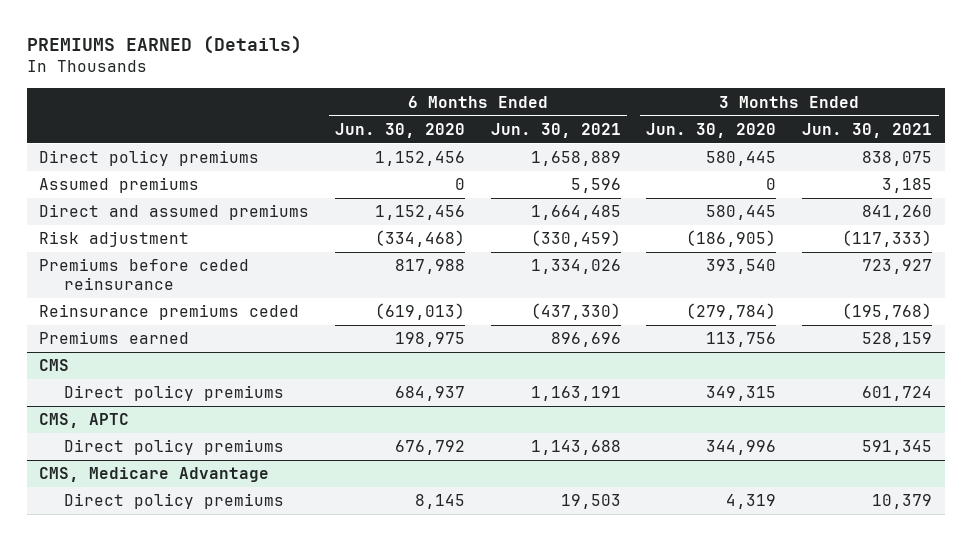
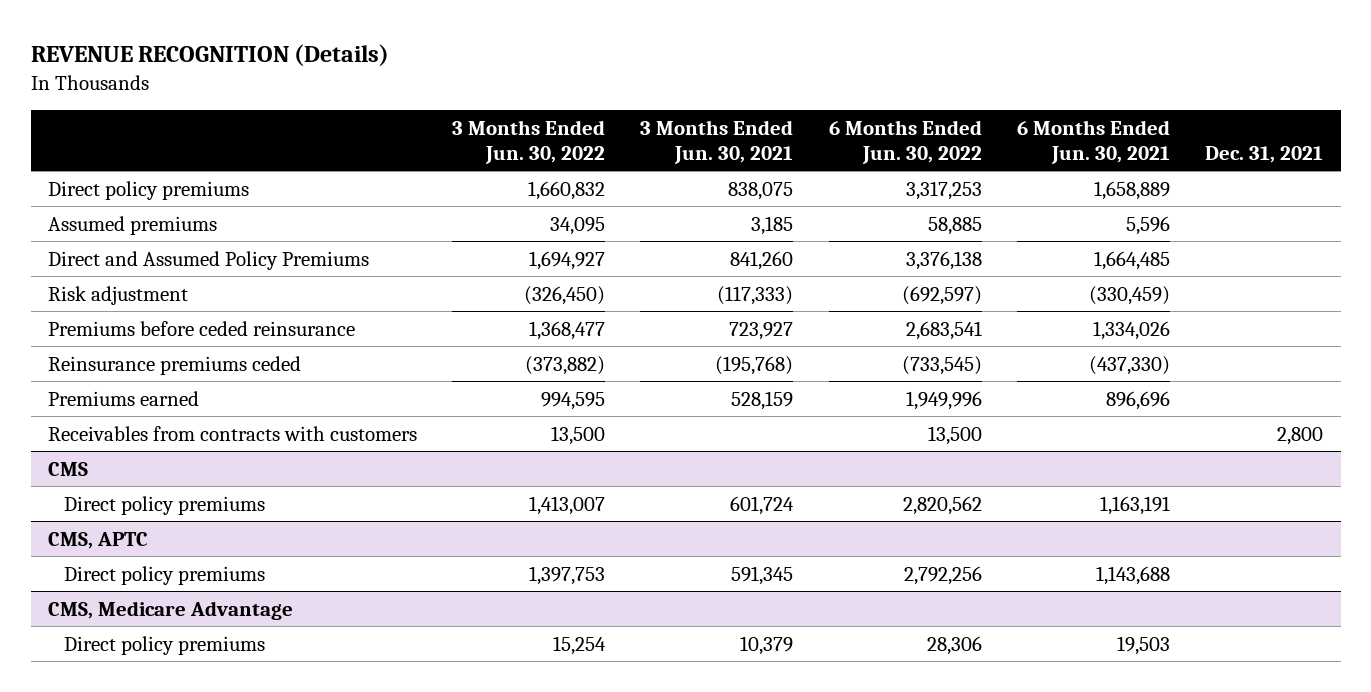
[26,35,302,55] PREMIUMS EARNED (Details) -> [30,44,389,67] REVENUE RECOGNITION (Details)
[335,123,466,139] Jun. 30, 2020 -> none
[646,123,777,139] Jun. 30, 2020 -> none
none -> [452,119,606,164] 3 Months Ended Jun. 30, 2022
none -> [828,119,982,164] 6 Months Ended Jun. 30, 2022
none -> [1204,145,1323,163] Dec. 31, 2021
[39,204,310,221] Direct and assumed premiums -> [48,250,370,270] Direct and Assumed Policy Premiums
none -> [48,425,418,441] Receivables from contracts with customers

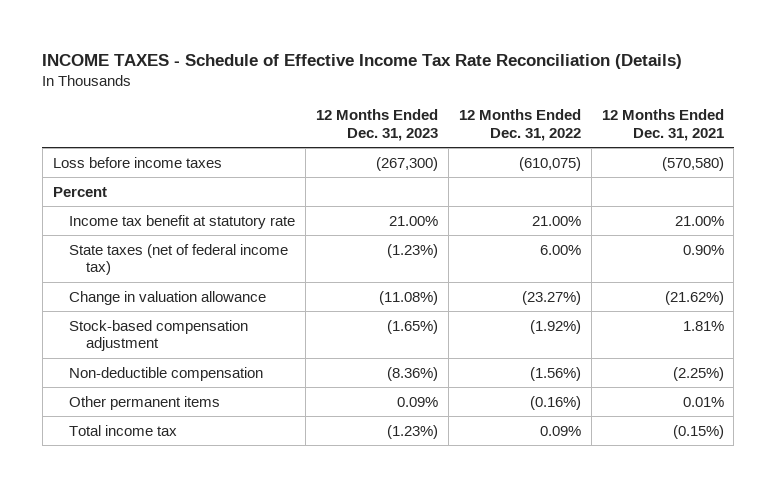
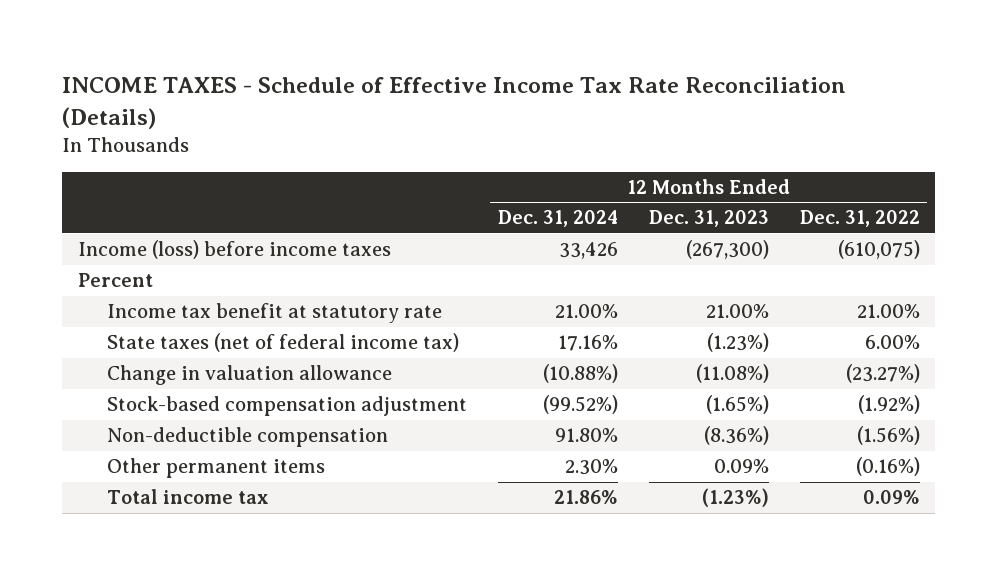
[601,109,724,141] 12 Months Ended Dec. 31, 2021 -> none
none -> [497,210,618,228] Dec. 31, 2024
[52,156,222,168] Loss before income taxes -> [77,240,391,260] Income (loss) before income taxes

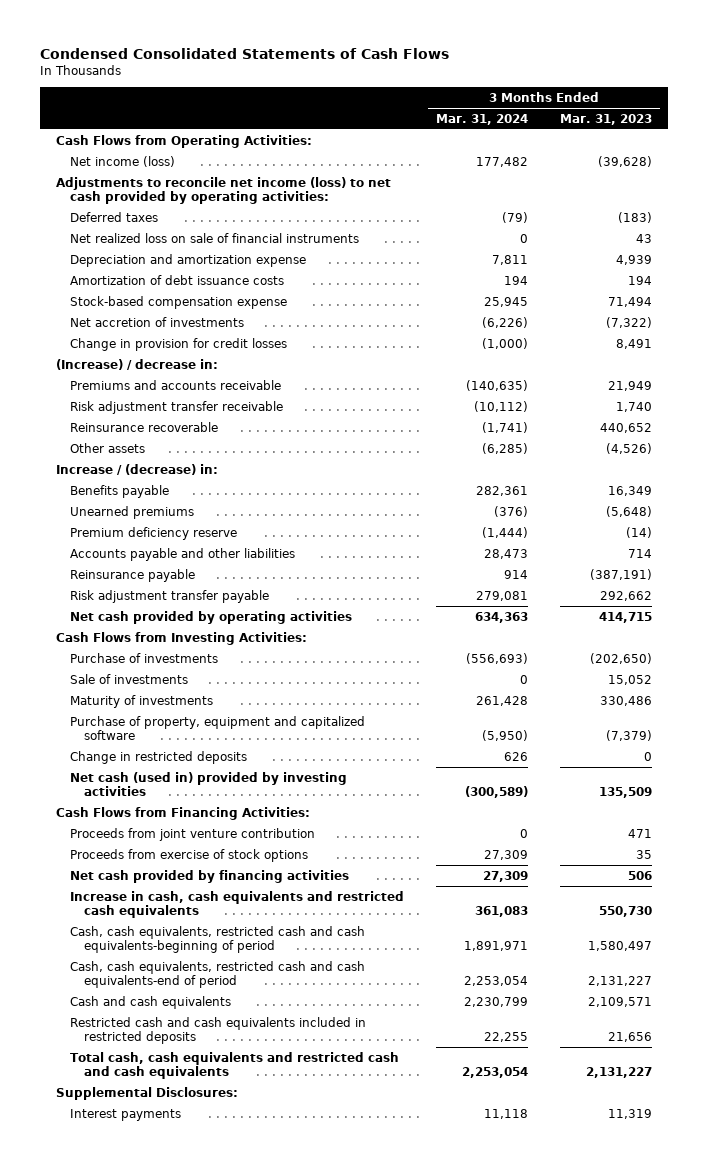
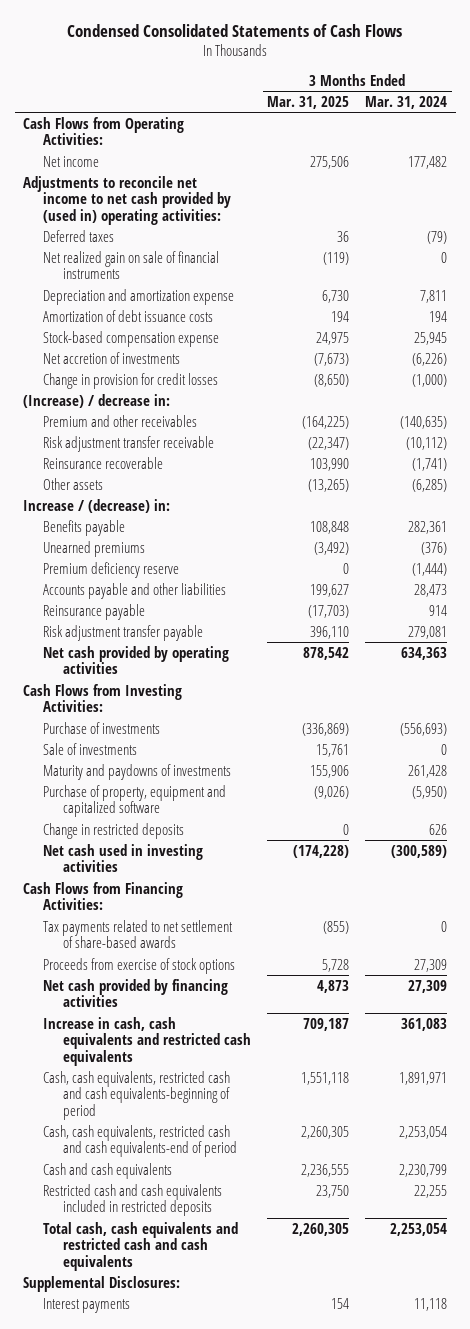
[559,113,652,125] Mar. 31, 2023 -> none
none -> [267,95,350,109] Mar. 31, 2025
[69,155,175,167] Net income (loss) -> [42,155,99,167] Net income
[56,176,392,204] Adjustments to reconcile net income (loss) to net cash provided by operating activities: -> [22,175,231,225] Adjustments to reconcile net income to net cash provided by (used in) operating activities:
[69,232,359,243] Net realized loss on sale of financial instruments -> [42,250,219,280] Net realized gain on sale of financial instruments
[69,379,281,390] Premiums and accounts receivable -> [42,414,197,427] Premium and other receivables
[69,694,213,708] Maturity of investments -> [42,763,231,780] Maturity and paydowns of investments
[69,771,347,796] Net cash (used in) provided by investing activities -> [42,843,203,873] Net cash used in investing activities
[69,827,315,841] Proceeds from joint venture contribution -> none
none -> [42,919,233,949] Tax payments related to net settlement of share-based awards

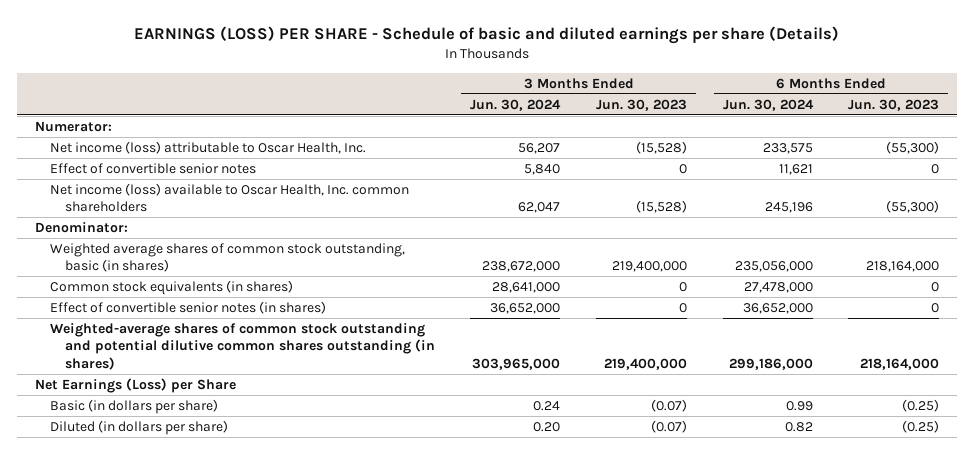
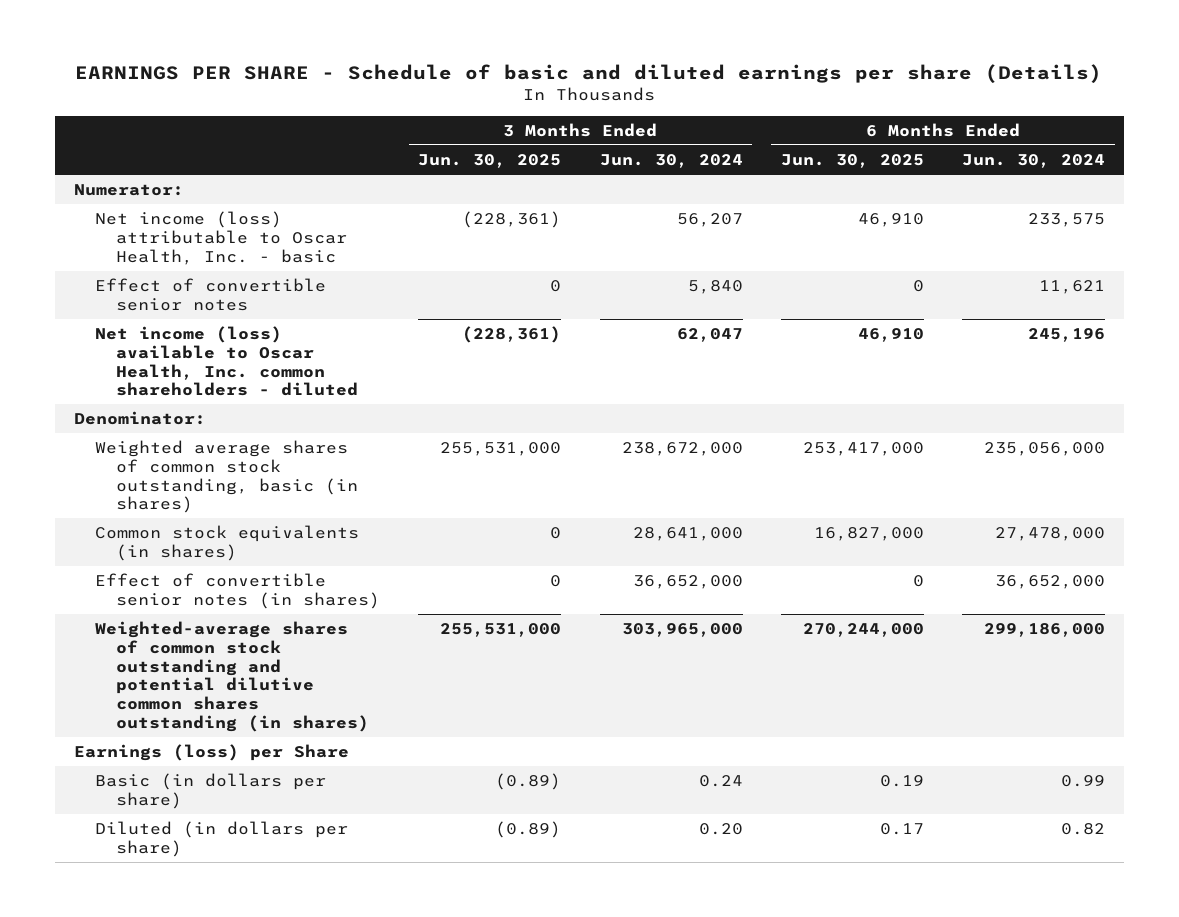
[134,26,840,45] EARNINGS (LOSS) PER SHARE - Schedule of basic and diluted earnings per share (Details) -> [75,63,1103,83] EARNINGS PER SHARE - Schedule of basic and diluted earnings per share (Details)
[595,98,687,111] Jun. 30, 2023 -> none
[848,98,940,111] Jun. 30, 2023 -> none
none -> [418,154,562,169] Jun. 30, 2025
none -> [780,154,924,169] Jun. 30, 2025
[49,141,366,155] Net income (loss) attributable to Oscar Health, Inc. -> [94,211,347,265] Net income (loss) attributable to Oscar Health, Inc. - basic
[49,183,409,213] Net income (loss) available to Oscar Health, Inc. common shareholders -> [94,326,358,397] Net income (loss) available to Oscar Health, Inc. common shareholders - diluted
[34,378,236,394] Net Earnings (Loss) per Share -> [73,744,349,762] Earnings (loss) per Share

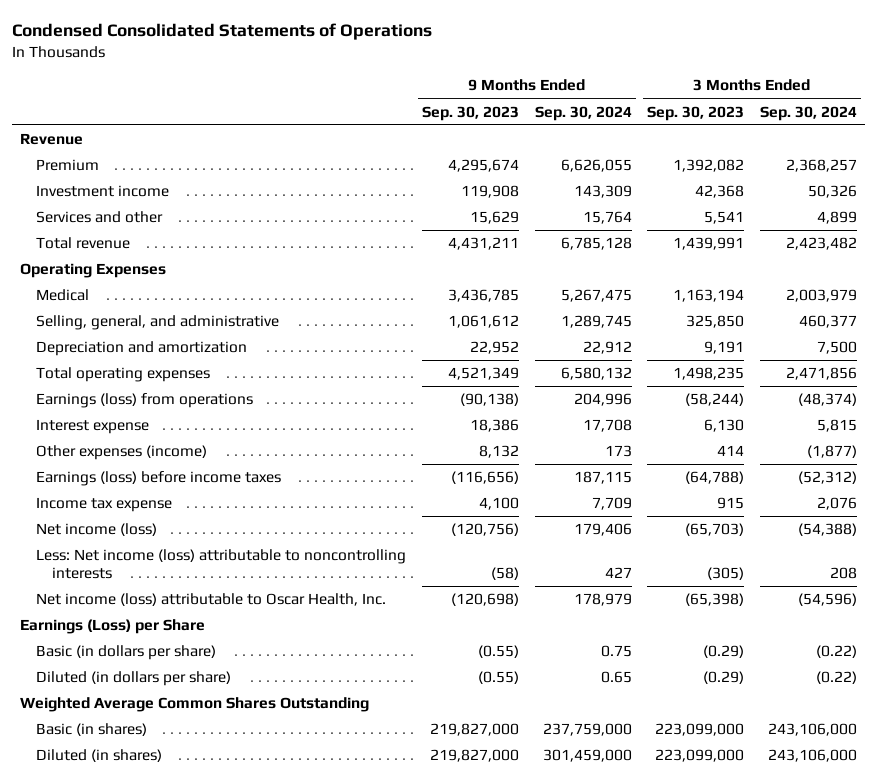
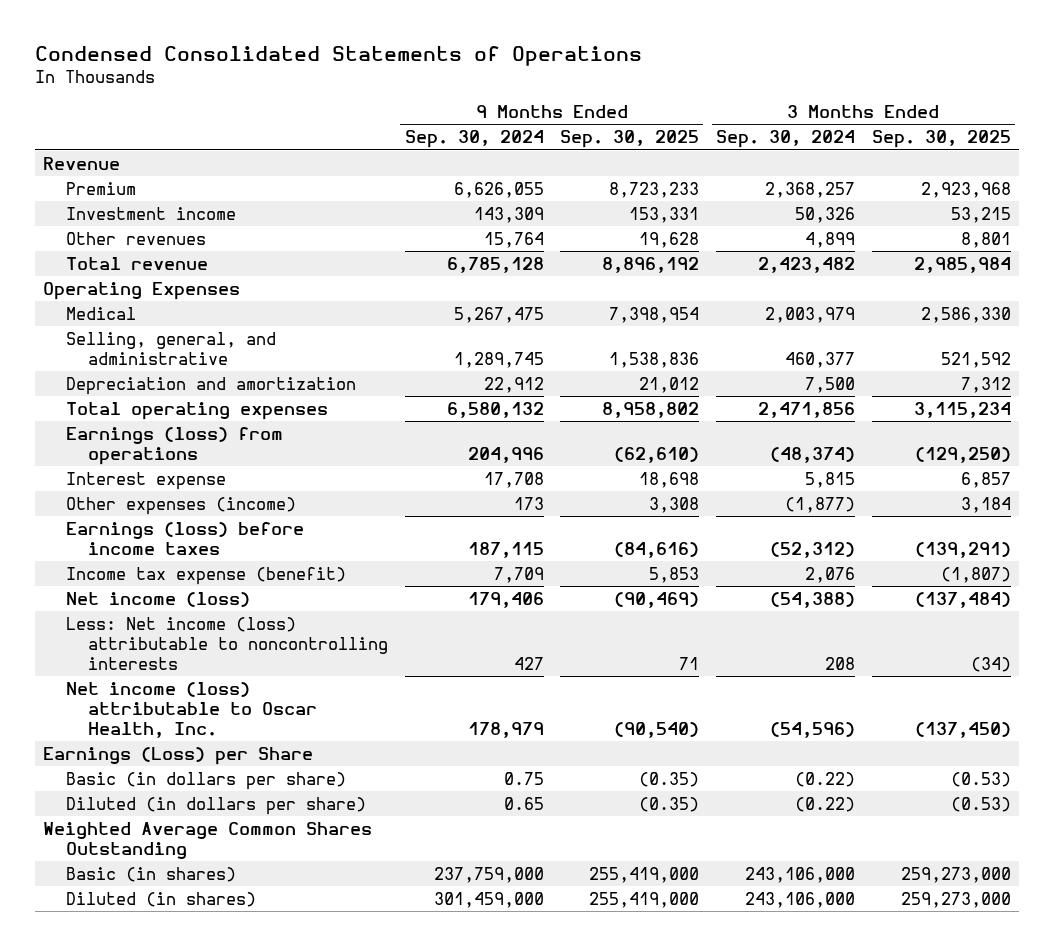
[421,105,519,121] Sep. 30, 2023 -> none
[647,105,745,121] Sep. 30, 2023 -> none
none -> [560,130,700,149] Sep. 30, 2025
none -> [871,130,1011,149] Sep. 30, 2025
[36,211,164,224] Services and other -> [65,231,206,245] Other revenues
[36,497,173,513] Income tax expense -> [65,566,346,585] Income tax expense (benefit)

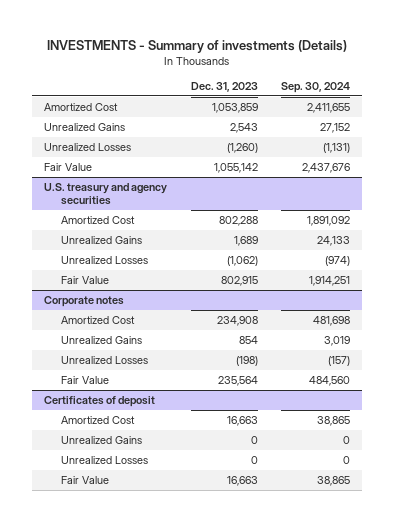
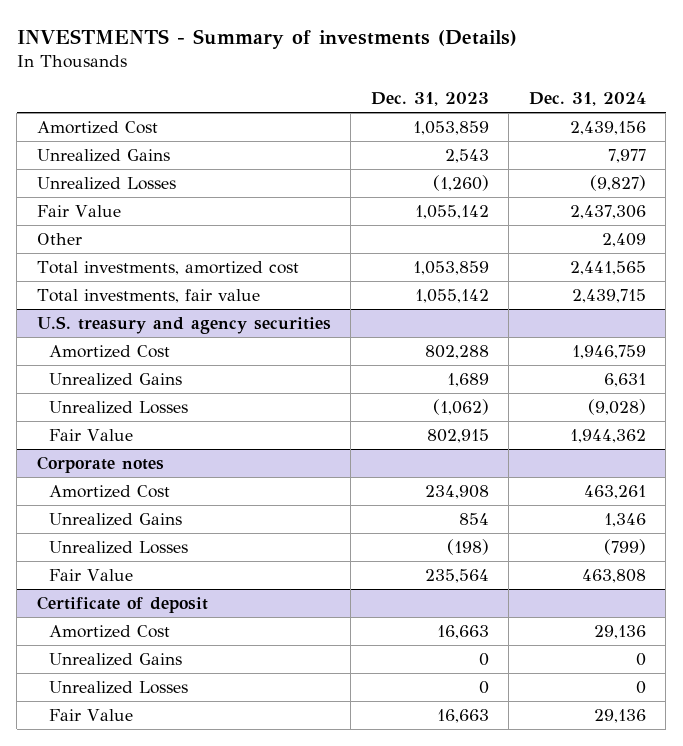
[281,81,351,93] Sep. 30, 2024 -> none
none -> [528,92,646,107] Dec. 31, 2024
none -> [36,233,82,246] Other
none -> [36,261,299,276] Total investments, amortized cost
none -> [36,289,260,304] Total investments, fair value
[44,396,156,408] Certificates of deposit -> [36,596,208,614] Certificate of deposit

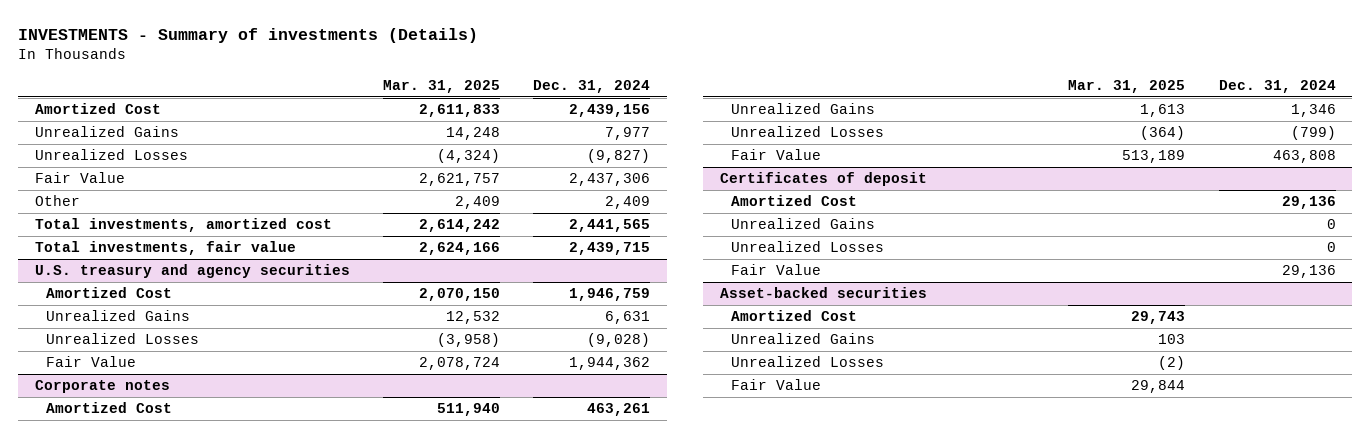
[370,92,489,107] Dec. 31, 2023 -> none
none -> [383,79,501,93] Mar. 31, 2025
[36,596,208,614] Certificate of deposit -> [719,172,927,187] Certificates of deposit
none -> [719,287,927,299] Asset-backed securities
none -> [731,310,858,322] Amortized Cost
none -> [731,333,876,345] Unrealized Gains
none -> [731,356,885,368] Unrealized Losses
none -> [731,379,822,391] Fair Value

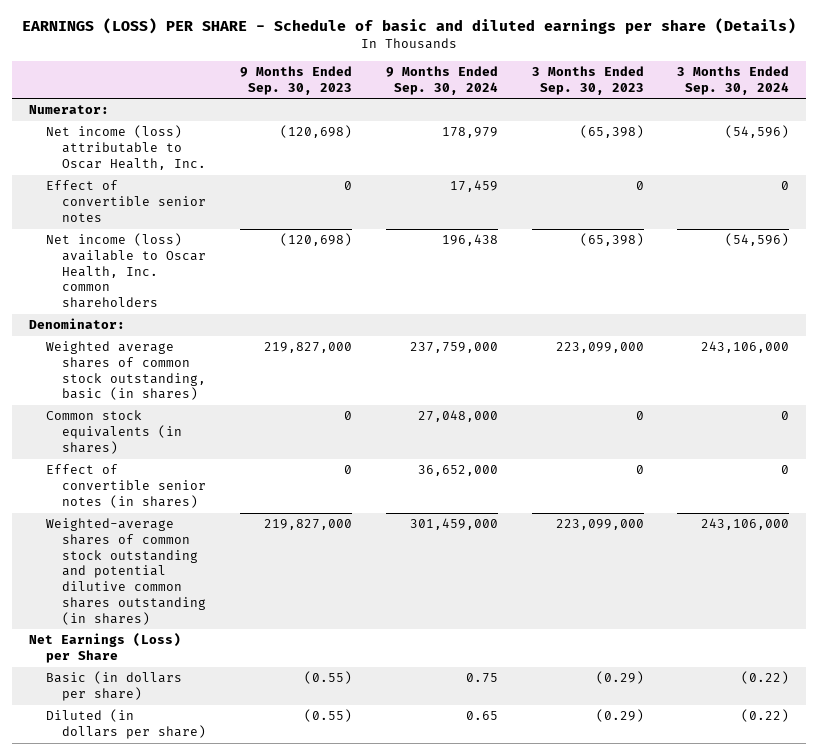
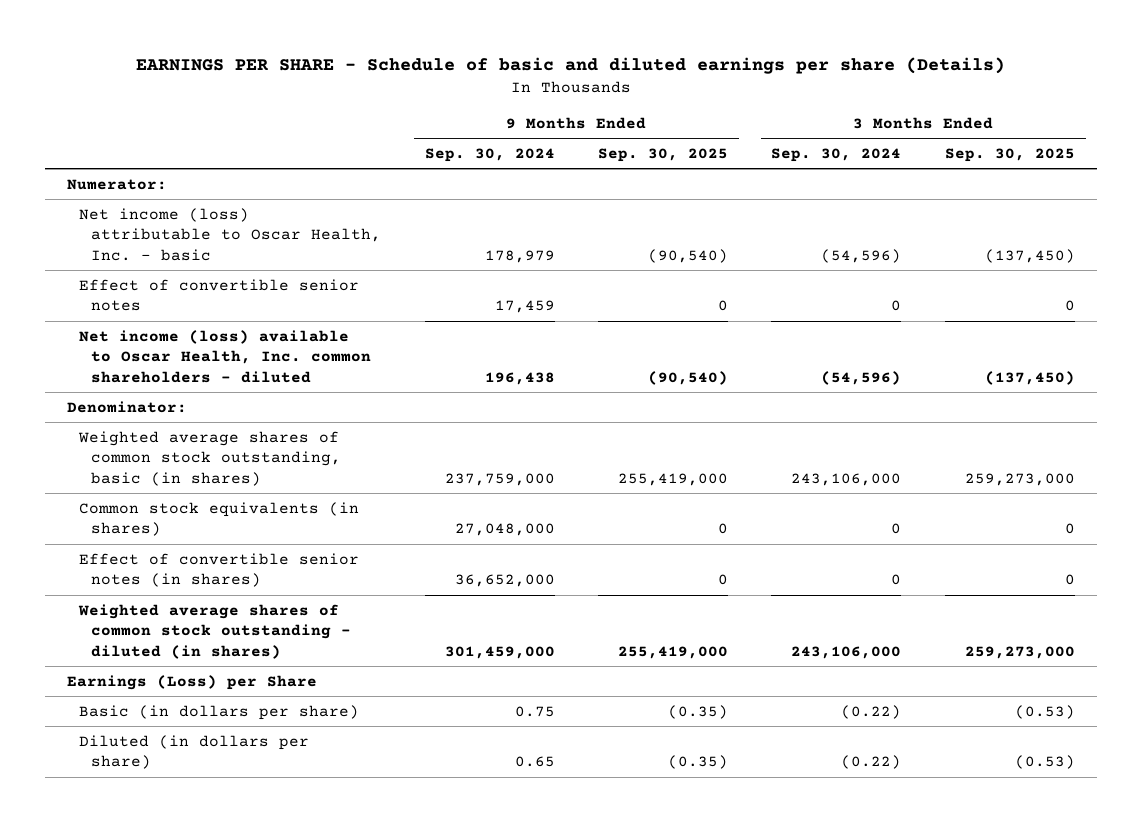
[22,18,797,35] EARNINGS (LOSS) PER SHARE - Schedule of basic and diluted earnings per share (Details) -> [135,57,1005,75] EARNINGS PER SHARE - Schedule of basic and diluted earnings per share (Details)
[239,66,352,95] 9 Months Ended Sep. 30, 2023 -> none
[531,66,644,95] 3 Months Ended Sep. 30, 2023 -> none
none -> [598,147,729,162] Sep. 30, 2025
none -> [944,147,1075,162] Sep. 30, 2025
[45,125,207,170] Net income (loss) attributable to Oscar Health, Inc. -> [78,207,382,262] Net income (loss) attributable to Oscar Health, Inc. - basic
[45,233,207,309] Net income (loss) available to Oscar Health, Inc. common shareholders -> [78,329,372,384] Net income (loss) available to Oscar Health, Inc. common shareholders - diluted
[45,518,207,625] Weighted-average shares of common stock outstanding and potential dilutive common shares outstanding (in shares) -> [77,603,352,660] Weighted average shares of common stock outstanding - diluted (in shares)
[28,633,181,664] Net Earnings (Loss) per Share -> [66,674,317,690] Earnings (Loss) per Share

